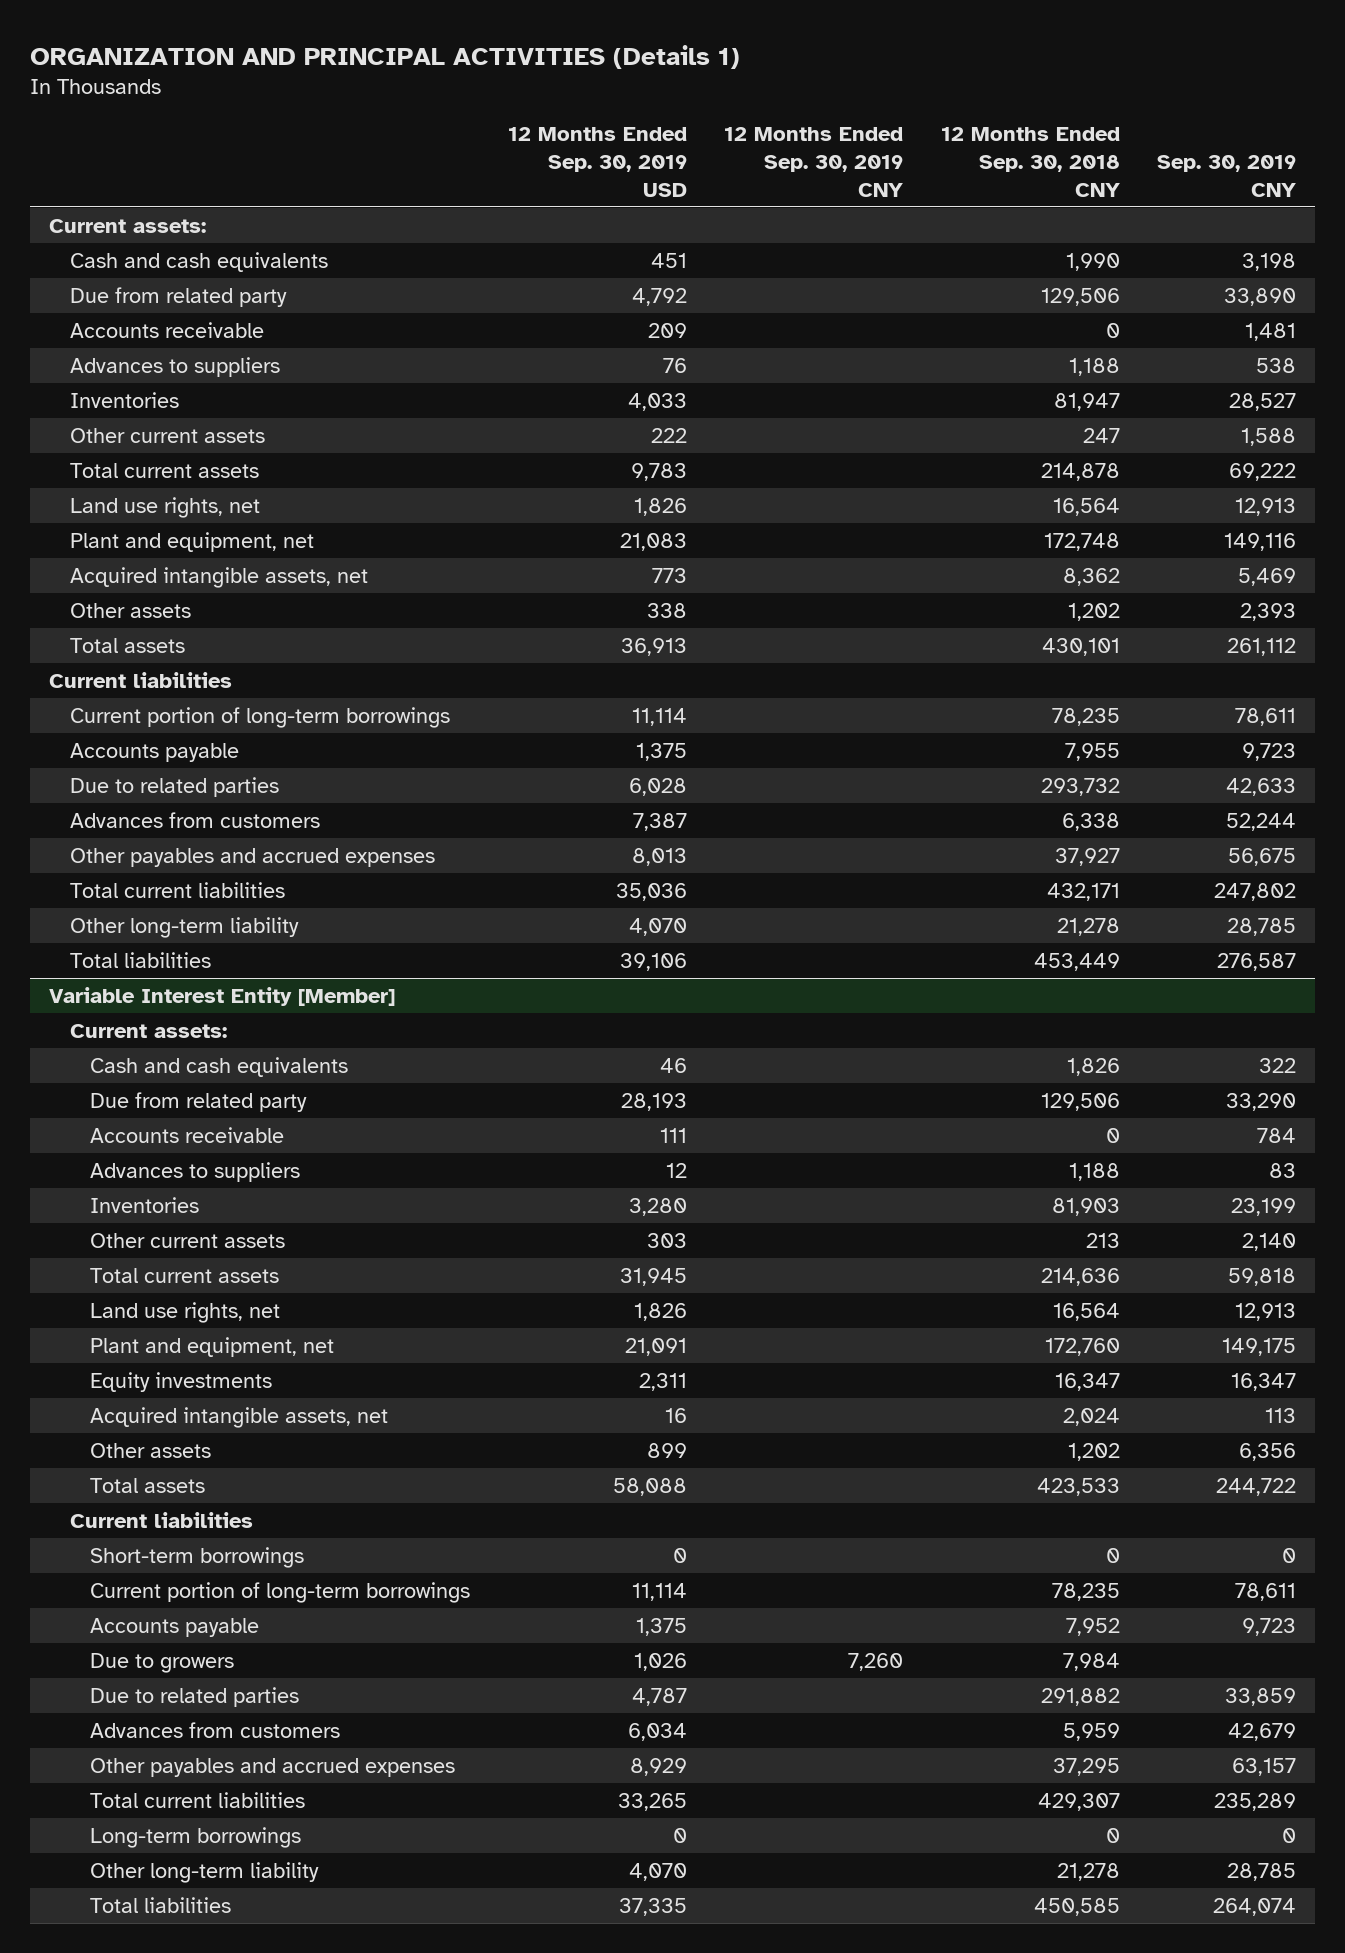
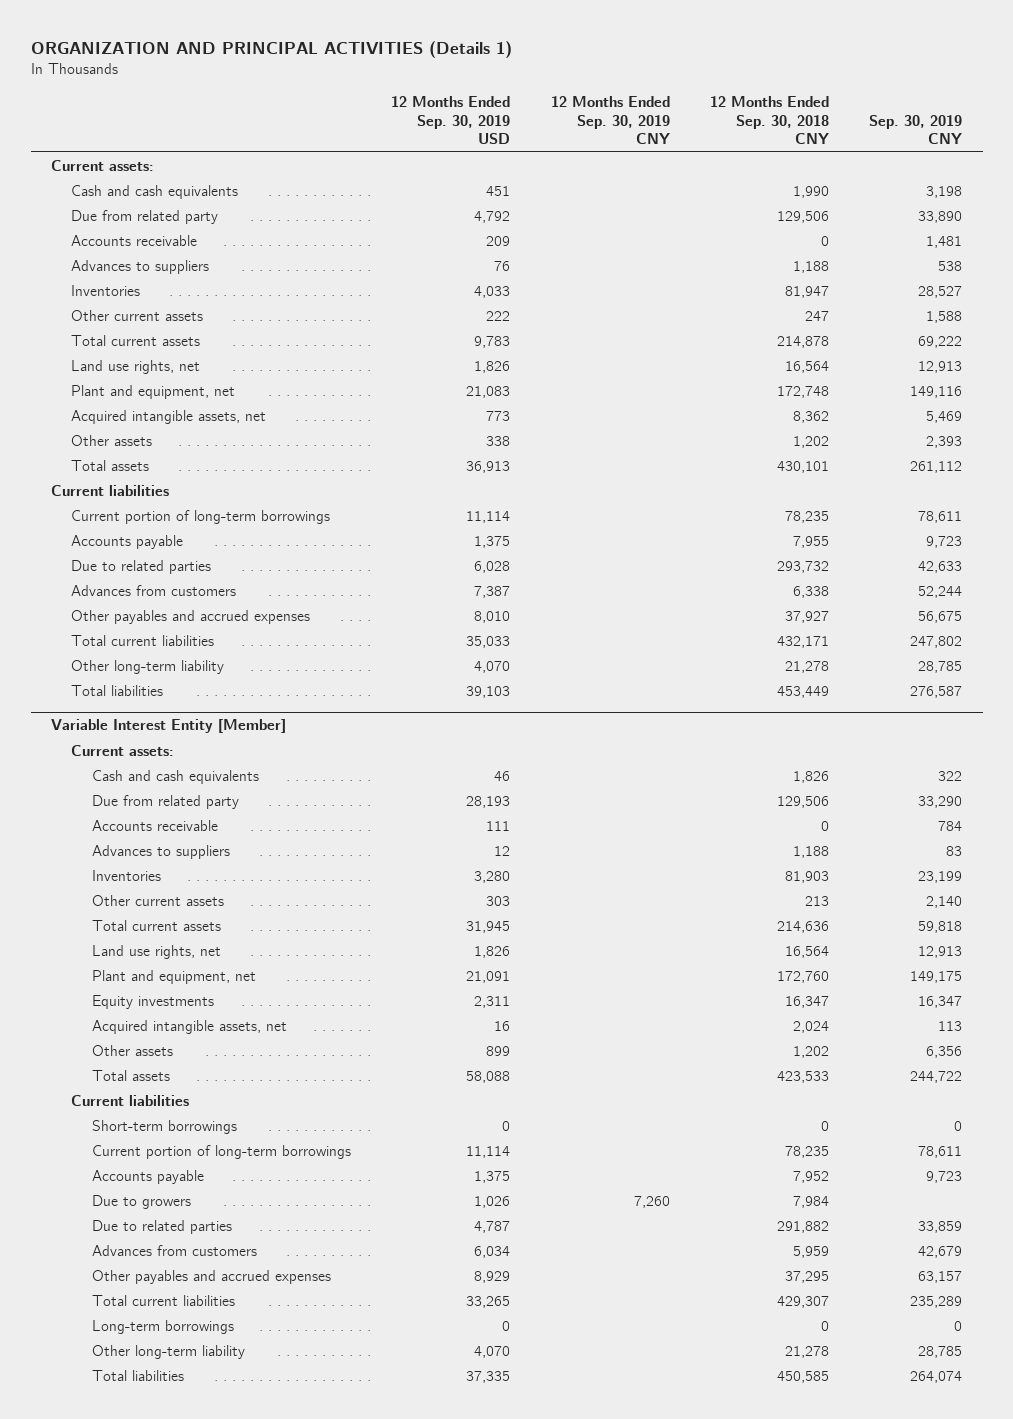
[631,847,687,866] 8,013 -> [474,610,511,623] 8,010
[615,882,687,901] 35,036 -> [466,635,511,648] 35,033
[619,952,687,971] 39,106 -> [466,685,511,698] 39,103

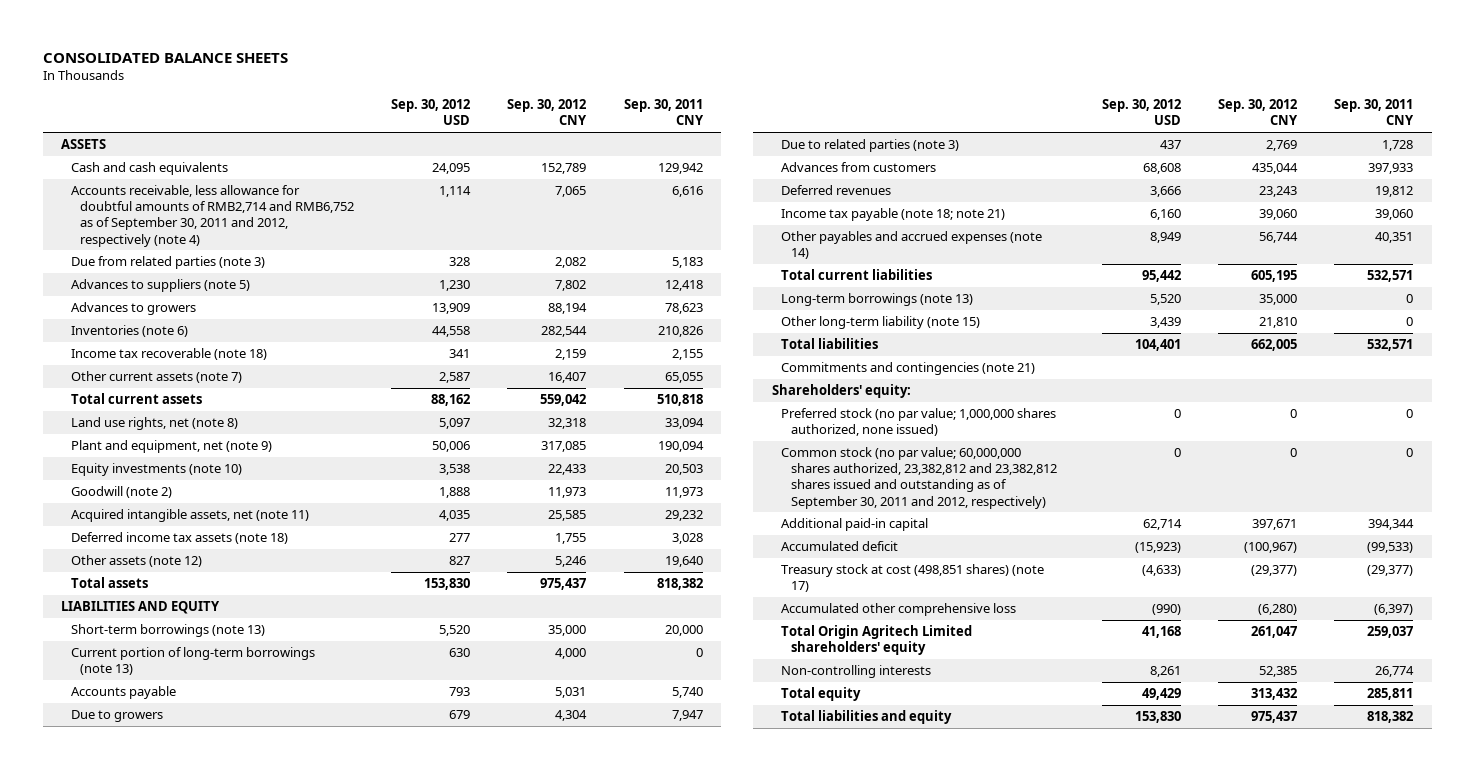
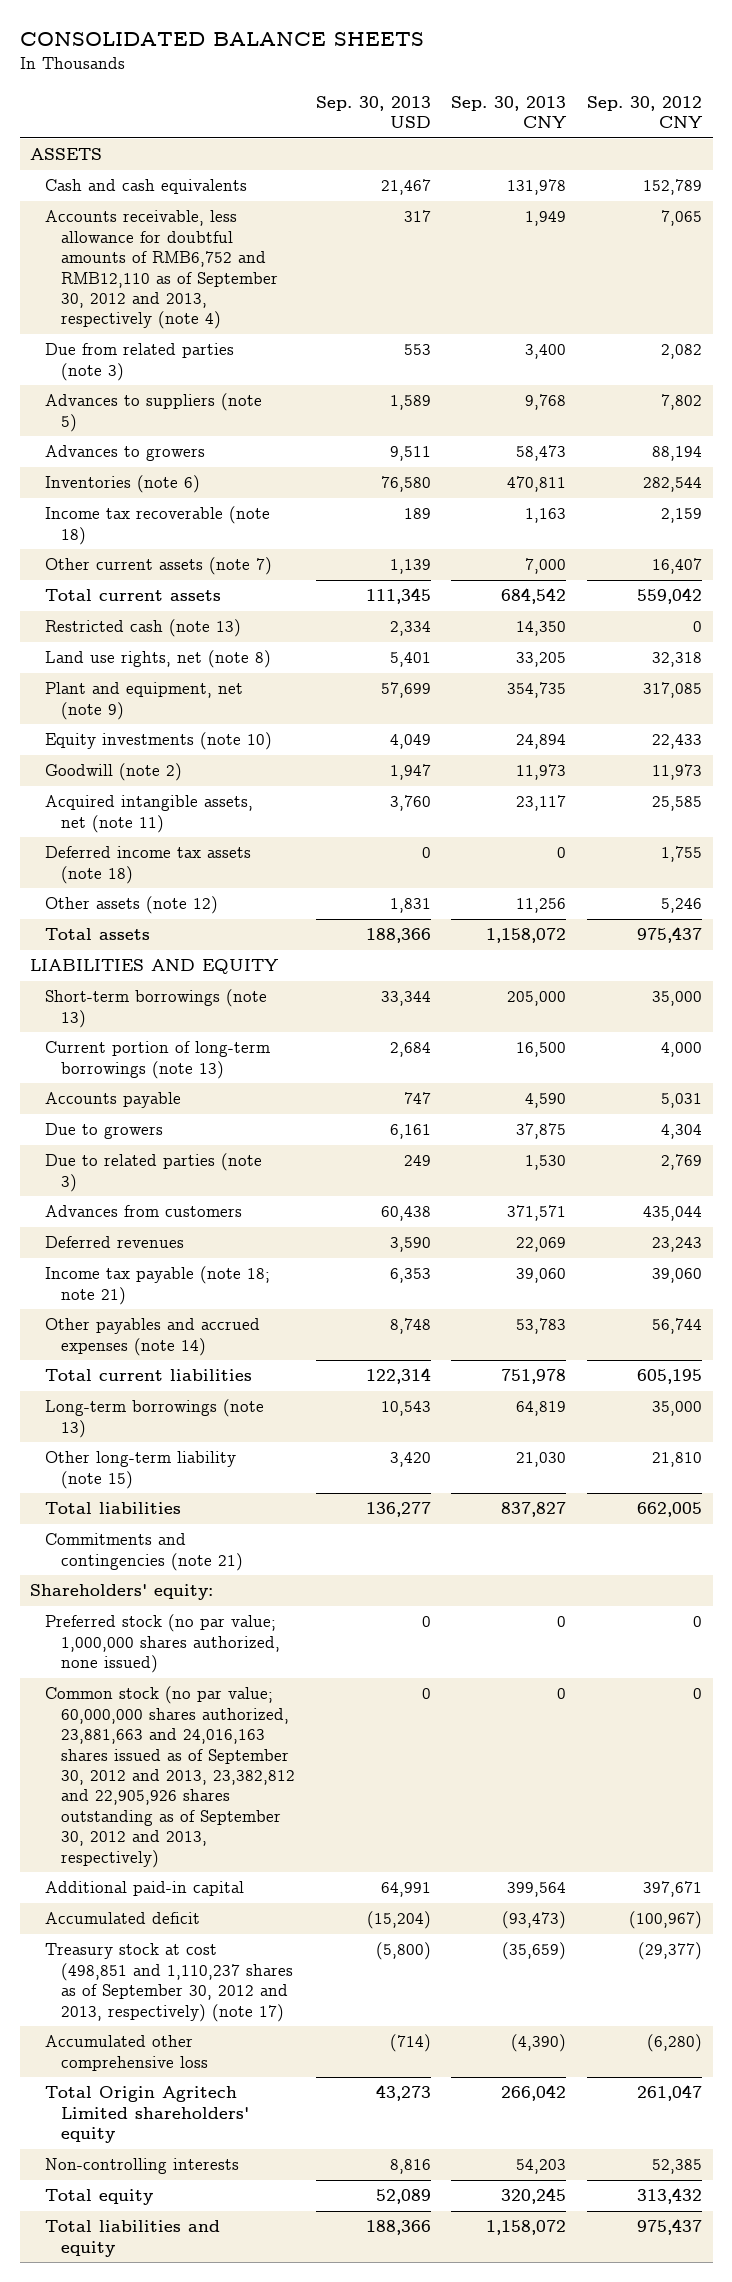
[391,99,471,126] Sep. 30, 2012 USD -> none
[623,99,704,126] Sep. 30, 2011 CNY -> none
none -> [315,95,431,129] Sep. 30, 2013 USD
none -> [451,95,568,129] Sep. 30, 2013 CNY
[70,185,355,247] Accounts receivable, less allowance for doubtful amounts of RMB2,714 and RMB6,752 as of September 30, 2011 and 2012, respectively (note 4) -> [45,210,278,330] Accounts receivable, less allowance for doubtful amounts of RMB6,752 and RMB12,110 as of September 30, 2012 and 2013, respectively (note 4)
none -> [45,619,242,638] Restricted cash (note 13)
[781,447,1057,509] Common stock (no par value; 60,000,000 shares authorized, 23,382,812 and 23,382,812 shares issued and outstanding as of September 30, 2011 and 2012, respectively) -> [45,1686,295,1868] Common stock (no par value; 60,000,000 shares authorized, 23,881,663 and 24,016,163 shares issued as of September 30, 2012 and 2013, 23,382,812 and 22,905,926 shares outstanding as of September 30, 2012 and 2013, respectively)
[781,564,1045,593] Treasury stock at cost (498,851 shares) (note 17) -> [45,1943,293,2022] Treasury stock at cost (498,851 and 1,110,237 shares as of September 30, 2012 and 2013, respectively) (note 17)

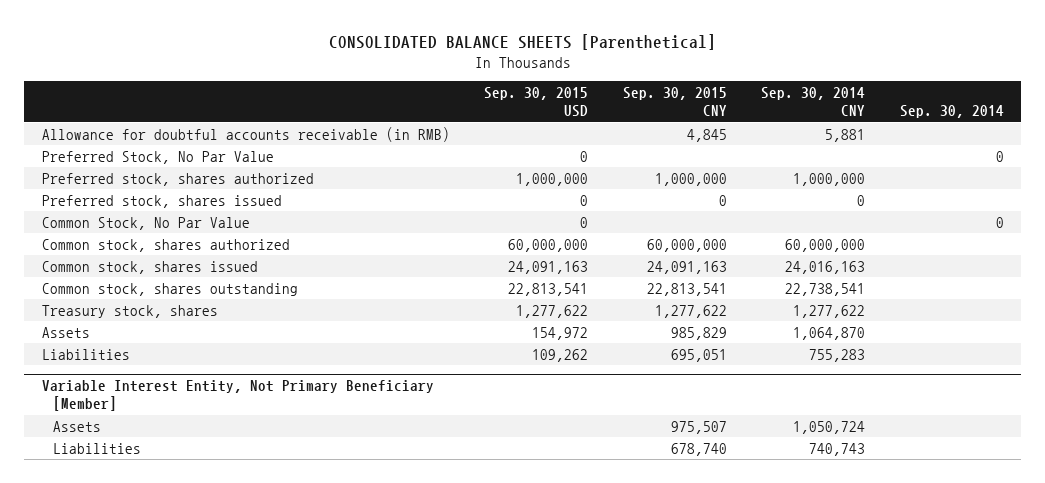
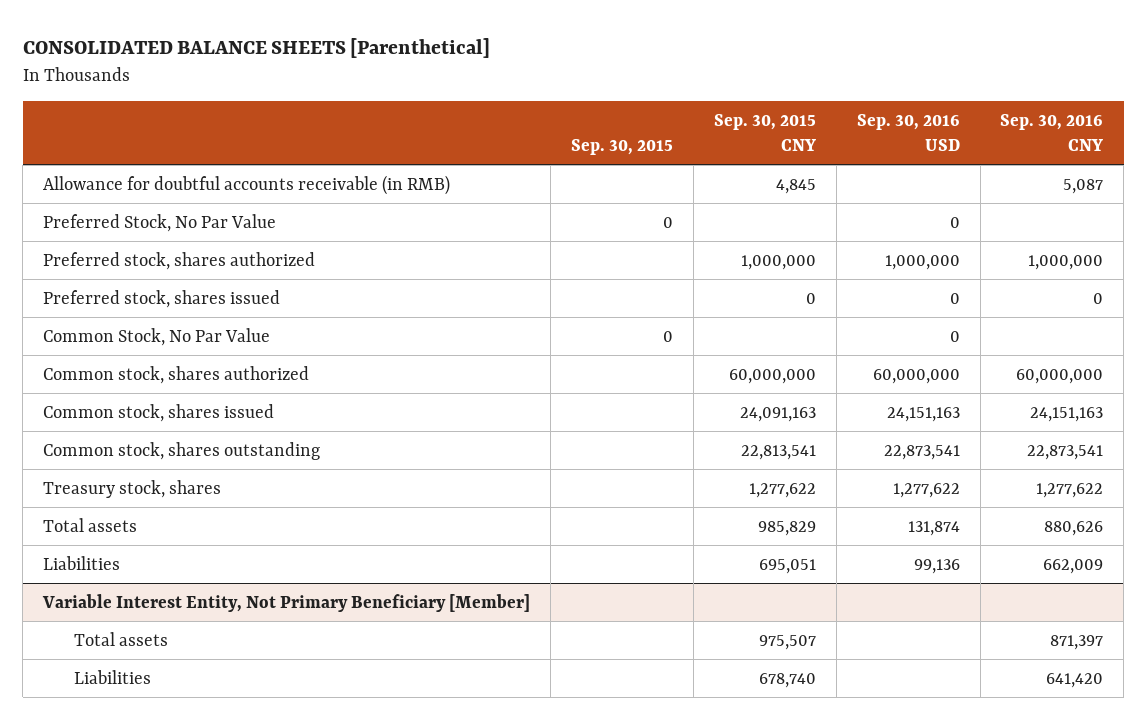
[484,86,589,118] Sep. 30, 2015 USD -> none
[761,86,866,117] Sep. 30, 2014 CNY -> none
[899,105,1004,119] Sep. 30, 2014 -> none
none -> [571,138,674,155] Sep. 30, 2015
none -> [856,113,960,151] Sep. 30, 2016 USD
none -> [1000,113,1104,151] Sep. 30, 2016 CNY
[41,326,90,338] Assets -> [43,517,138,532] Total assets
[52,420,101,432] Assets -> [73,631,168,646] Total assets

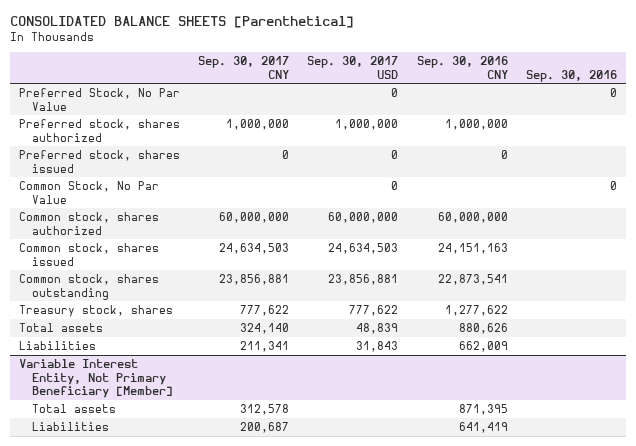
[571,138,674,155] Sep. 30, 2015 -> none
[713,113,816,151] Sep. 30, 2015 CNY -> none
[856,113,960,151] Sep. 30, 2016 USD -> none
none -> [197,56,289,79] Sep. 30, 2017 CNY
none -> [307,56,399,79] Sep. 30, 2017 USD
none -> [525,69,617,82] Sep. 30, 2016
[43,174,451,195] Allowance for doubtful accounts receivable (in RMB) -> none
[1050,634,1104,650] 871,397 -> [458,403,508,415] 871,395
[1046,672,1104,688] 641,420 -> [458,421,508,433] 641,419

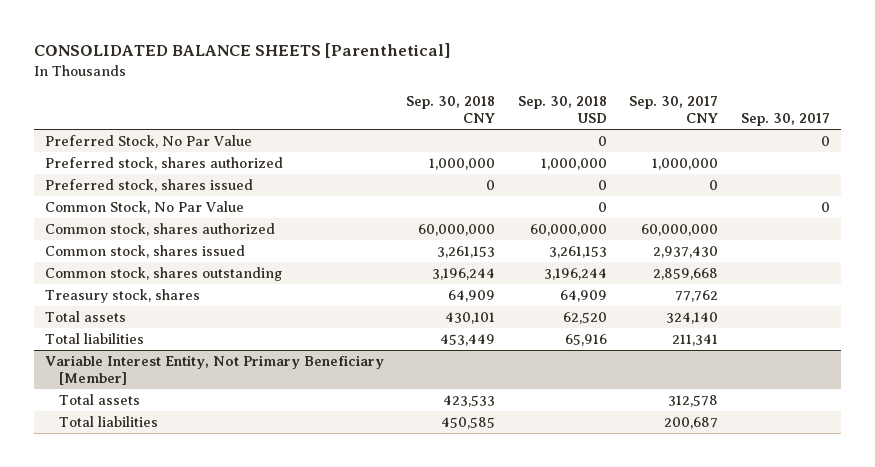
[307,56,399,79] Sep. 30, 2017 USD -> none
[416,56,508,79] Sep. 30, 2016 CNY -> none
[525,69,617,82] Sep. 30, 2016 -> none
none -> [406,96,496,124] Sep. 30, 2018 CNY
none -> [517,96,607,124] Sep. 30, 2018 USD
none -> [740,113,830,127] Sep. 30, 2017
[218,242,289,254] 24,634,503 -> [653,245,719,258] 2,937,430
[218,273,289,285] 23,856,881 -> [653,267,719,280] 2,859,668
[239,304,289,316] 777,622 -> [675,289,719,302] 77,762
[18,340,96,350] Liabilities -> [45,332,145,344] Total liabilities
[32,421,110,431] Liabilities -> [59,415,159,427] Total liabilities

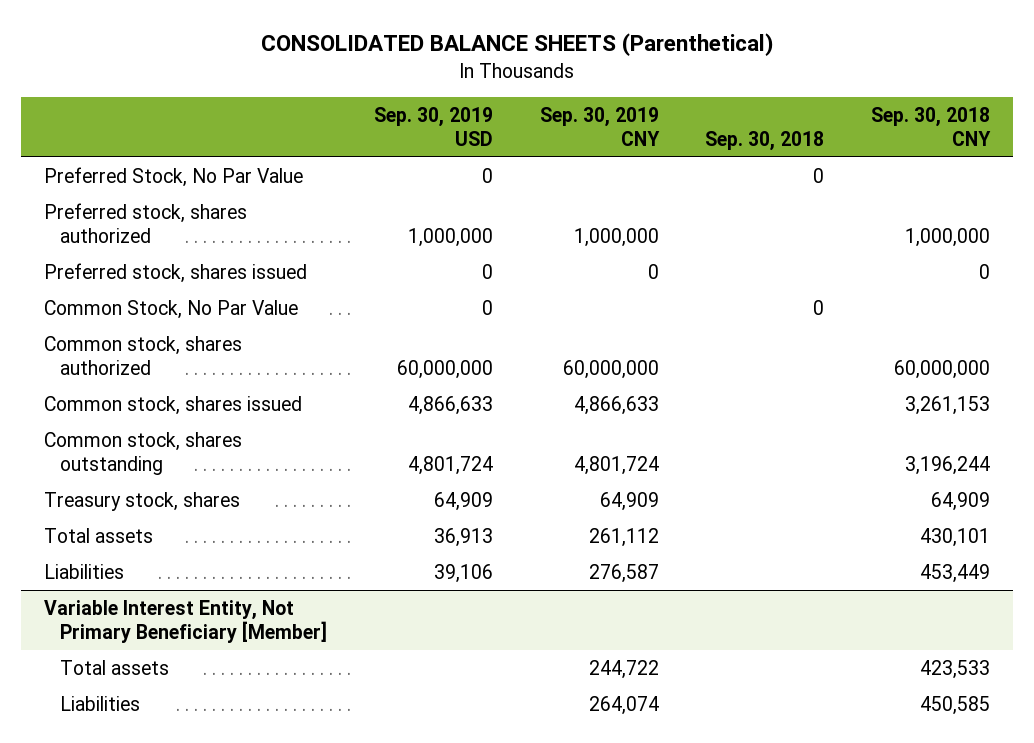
[33,43,451,59] CONSOLIDATED BALANCE SHEETS [Parenthetical] -> [261,33,774,57] CONSOLIDATED BALANCE SHEETS (Parenthetical)
[517,96,607,124] Sep. 30, 2018 USD -> none
[629,96,719,124] Sep. 30, 2017 CNY -> none
[740,113,830,127] Sep. 30, 2017 -> none
none -> [373,107,493,146] Sep. 30, 2019 USD
none -> [539,107,660,146] Sep. 30, 2019 CNY
none -> [705,130,825,151] Sep. 30, 2018
[45,332,145,344] Total liabilities -> [44,563,125,579] Liabilities
[59,415,159,427] Total liabilities -> [60,695,141,711] Liabilities

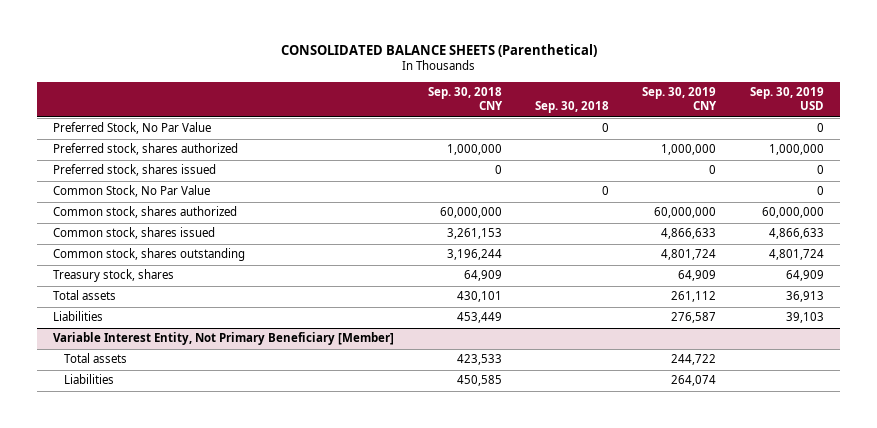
[433,563,493,583] 39,106 -> [785,312,824,324] 39,103

